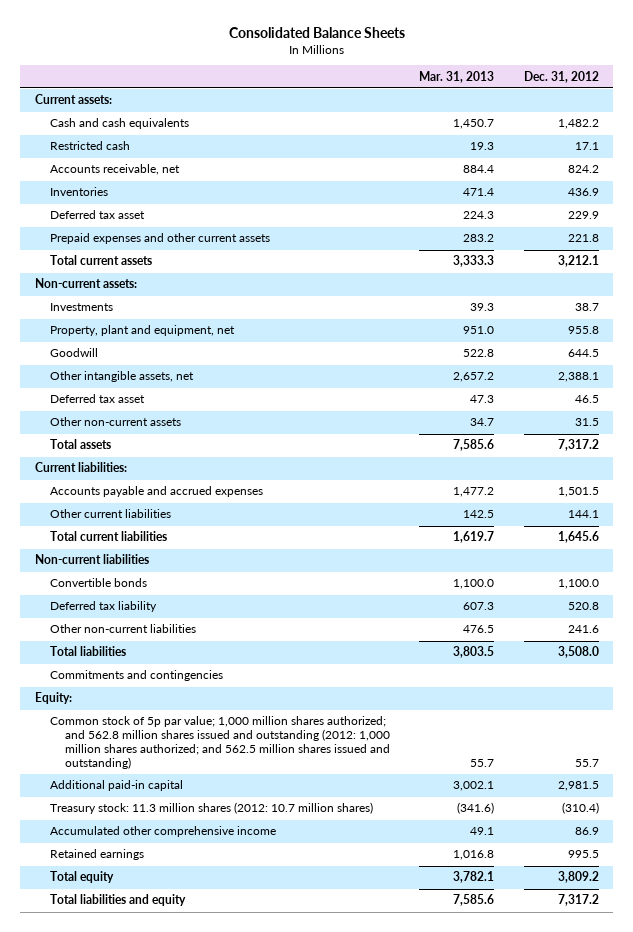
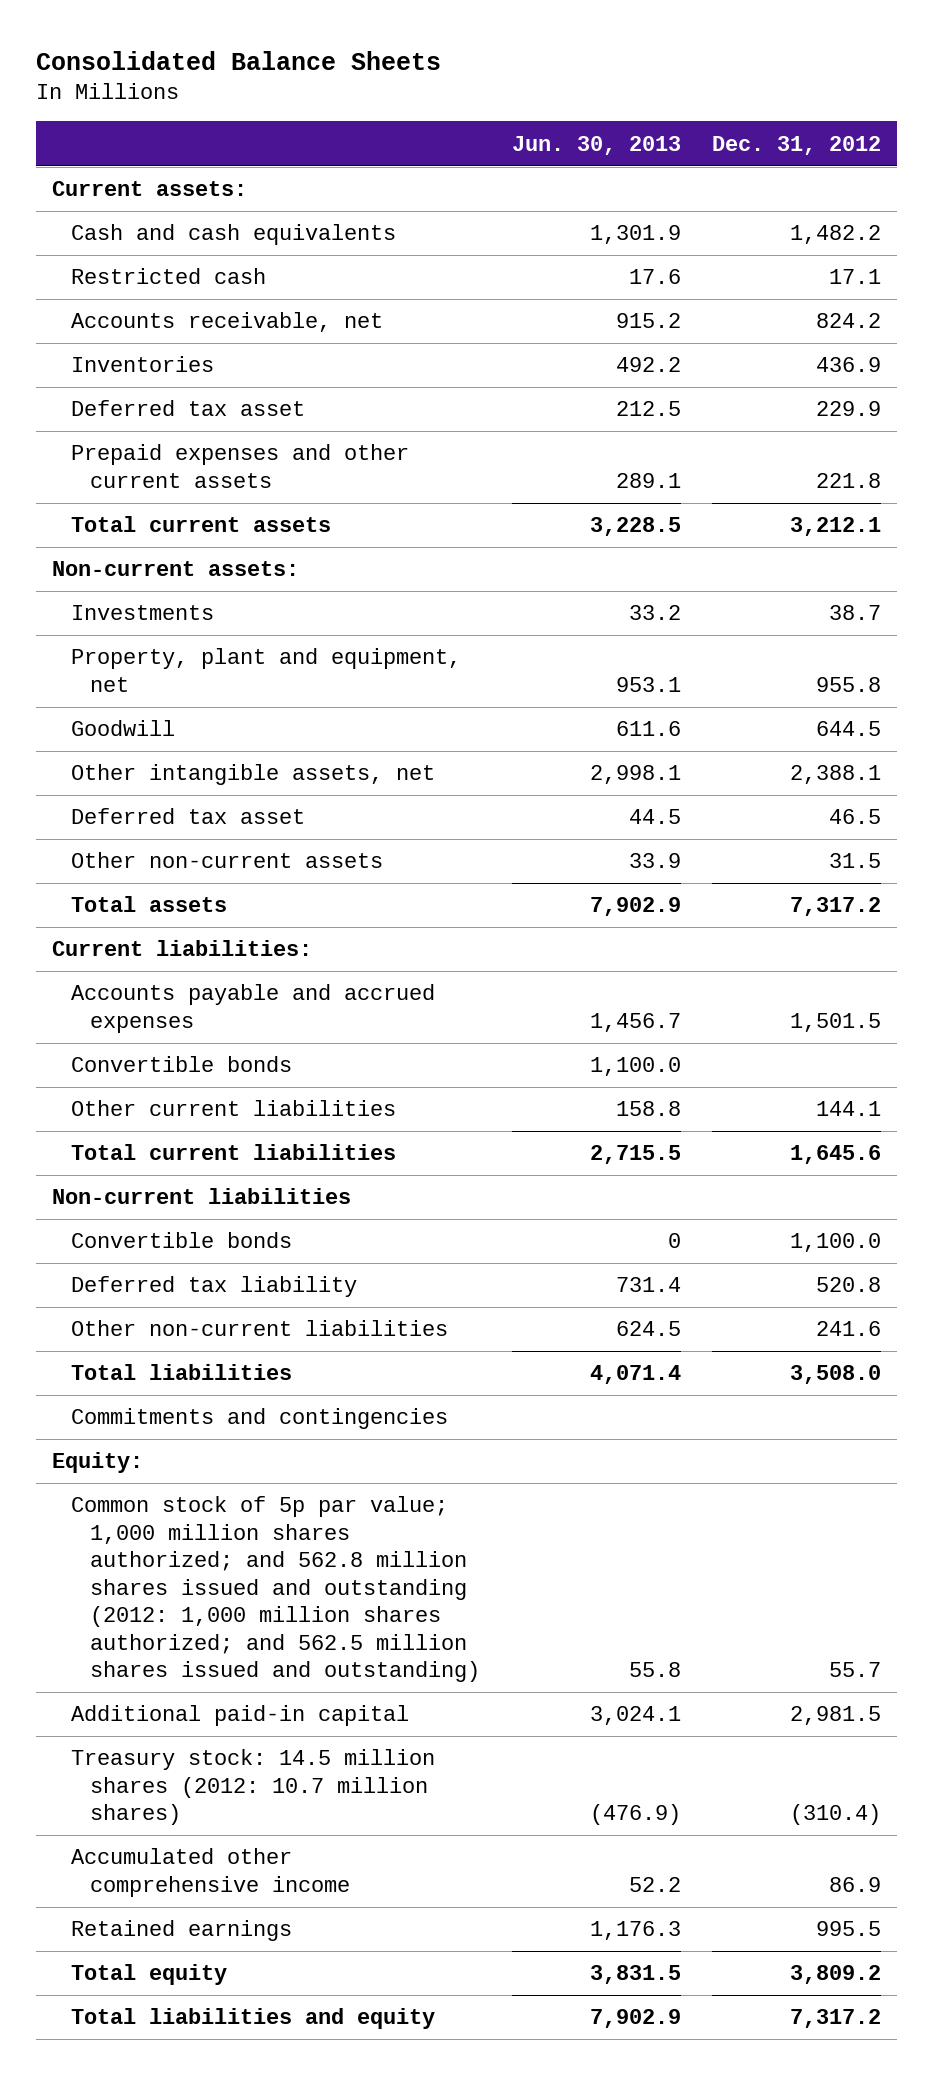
[419,70,495,83] Mar. 31, 2013 -> none
none -> [511,135,681,155] Jun. 30, 2013
none -> [70,1056,292,1073] Convertible bonds
[49,802,373,815] Treasury stock: 11.3 million shares (2012: 10.7 million shares) -> [70,1749,435,1826] Treasury stock: 14.5 million shares (2012: 10.7 million shares)

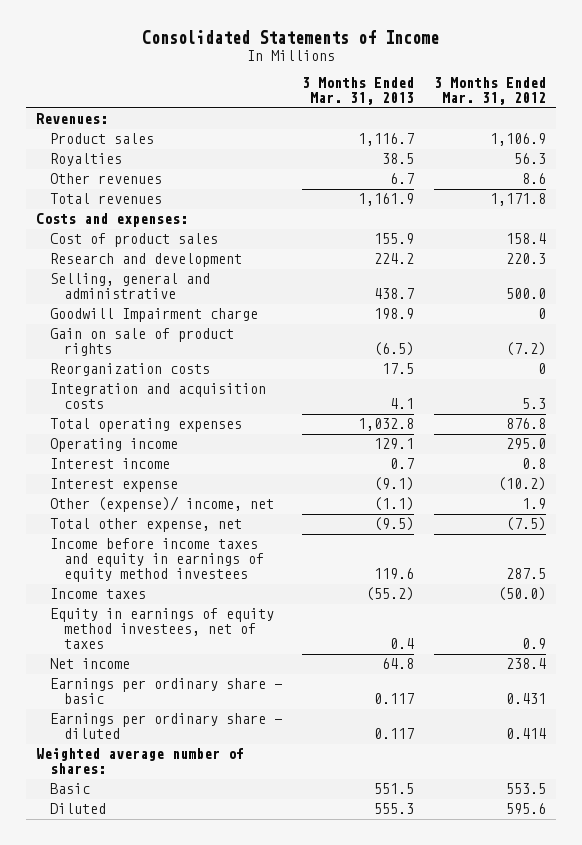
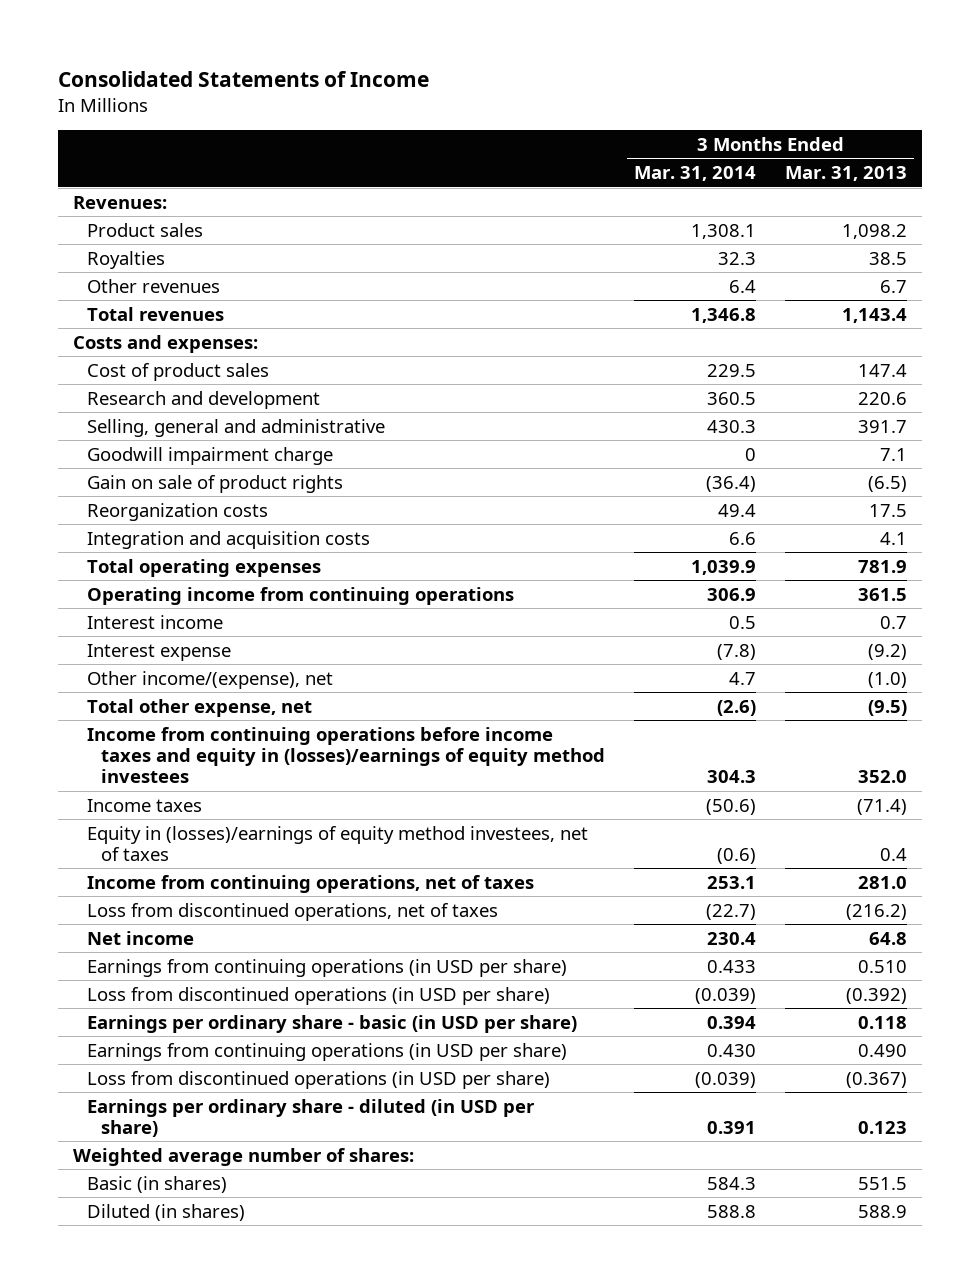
[434,77,547,106] 3 Months Ended Mar. 31, 2012 -> none
none -> [633,166,756,182] Mar. 31, 2014
[358,133,415,147] 1,116.7 -> [842,223,908,239] 1,098.2
[358,193,415,207] 1,161.9 -> [842,307,908,323] 1,143.4
[374,233,415,245] 155.9 -> [858,363,908,377] 147.4
[374,253,415,265] 224.2 -> [858,391,908,405] 220.6
[374,288,415,300] 438.7 -> [858,419,908,433] 391.7
[50,308,259,323] Goodwill Impairment charge -> [86,446,333,465] Goodwill impairment charge
[374,308,415,320] 198.9 -> [880,447,908,461] 7.1
[358,418,415,432] 1,032.8 -> [858,559,908,573] 781.9
[50,438,179,453] Operating income -> [86,586,514,605] Operating income from continuing operations
[374,438,415,450] 129.1 -> [858,587,908,601] 361.5
[374,477,415,492] (9.1) -> [868,643,908,660] (9.2)
[50,496,275,513] Other (expense)/ income, net -> [86,670,333,689] Other income/(expense), net
[374,497,415,512] (1.1) -> [868,671,908,688] (1.0)
[50,538,265,583] Income before income taxes and equity in earnings of equity method investees -> [86,726,605,784] Income from continuing operations before income taxes and equity in (losses)/earnings of equity method investees
[374,568,415,580] 119.6 -> [858,770,908,784] 352.0
[366,587,415,602] (55.2) -> [857,798,908,815] (71.4)
[50,608,275,650] Equity in earnings of equity method investees, net of taxes -> [86,825,588,861] Equity in (losses)/earnings of equity method investees, net of taxes
none -> [86,874,534,893] Income from continuing operations, net of taxes
none -> [86,902,498,921] Loss from discontinued operations, net of taxes
none -> [86,958,567,977] Earnings from continuing operations (in USD per share)
none -> [86,986,550,1005] Loss from discontinued operations (in USD per share)
[50,678,283,705] Earnings per ordinary share - basic -> [86,1014,577,1033] Earnings per ordinary share - basic (in USD per share)
[374,693,415,705] 0.117 -> [858,1015,908,1029] 0.118
none -> [86,1042,567,1061] Earnings from continuing operations (in USD per share)
none -> [86,1070,550,1089] Loss from discontinued operations (in USD per share)
[50,713,283,740] Earnings per ordinary share - diluted -> [86,1098,535,1137] Earnings per ordinary share - diluted (in USD per share)
[374,728,415,740] 0.117 -> [858,1120,908,1134] 0.123
[50,783,91,795] Basic -> [86,1175,227,1193] Basic (in shares)
[50,803,107,815] Diluted -> [86,1203,245,1221] Diluted (in shares)
[374,803,415,815] 555.3 -> [858,1204,908,1218] 588.9

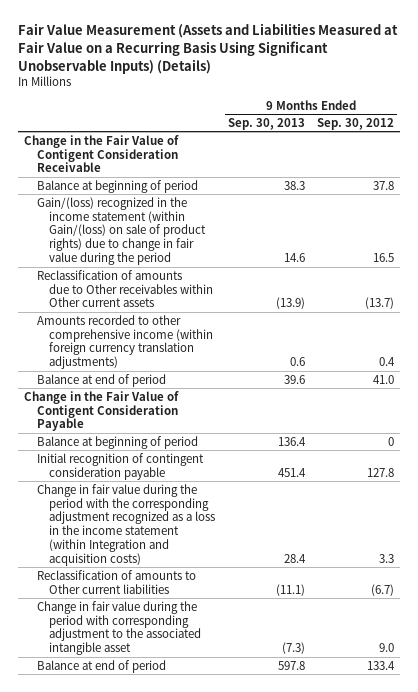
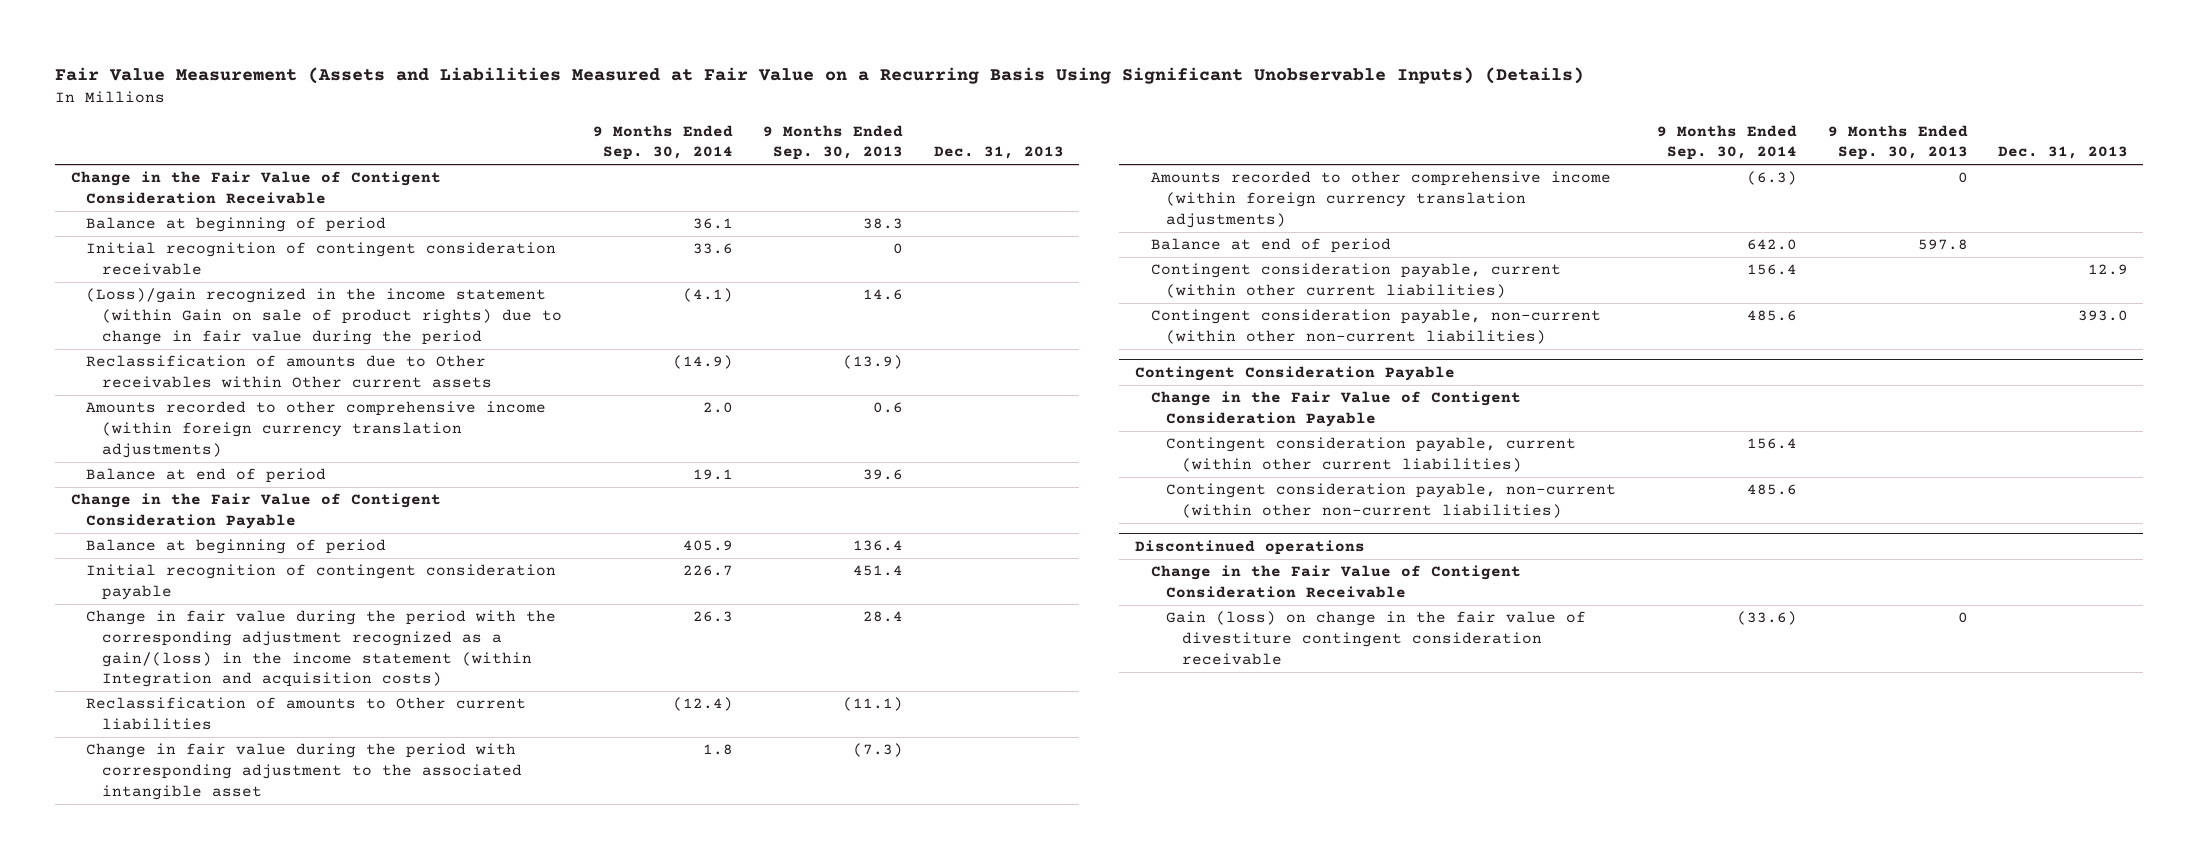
[317,117,395,130] Sep. 30, 2012 -> none
none -> [592,124,733,161] 9 Months Ended Sep. 30, 2014
none -> [933,146,1064,160] Dec. 31, 2013
none -> [86,242,557,276] Initial recognition of contingent consideration receivable
[36,196,207,266] Gain/(loss) recognized in the income statement (within Gain/(loss) on sale of product rights) due to change in fair value during the period -> [86,288,563,345] (Loss)/gain recognized in the income statement (within Gain on sale of product rights) due to change in fair value during the period
[36,483,216,567] Change in fair value during the period with the corresponding adjustment recognized as a loss in the income statement (within Integration and acquisition costs) -> [86,610,557,688] Change in fair value during the period with the corresponding adjustment recognized as a gain/(loss) in the income statement (within Integration and acquisition costs)
none -> [1150,171,1611,228] Amounts recorded to other comprehensive income (within foreign currency translation adjustments)
none -> [1150,263,1561,299] Contingent consideration payable, current (within other current liabilities)
none -> [1150,309,1601,345] Contingent consideration payable, non-current (within other non-current liabilities)
none -> [1134,365,1455,381] Contingent Consideration Payable
none -> [1150,391,1521,428] Change in the Fair Value of Contigent Consideration Payable
none -> [1166,437,1577,473] Contingent consideration payable, current (within other current liabilities)
none -> [1166,483,1617,519] Contingent consideration payable, non-current (within other non-current liabilities)
none -> [1134,539,1365,555] Discontinued operations
none -> [1150,565,1521,599] Change in the Fair Value of Contigent Consideration Receivable
none -> [1166,611,1587,665] Gain (loss) on change in the fair value of divestiture contingent consideration receivable

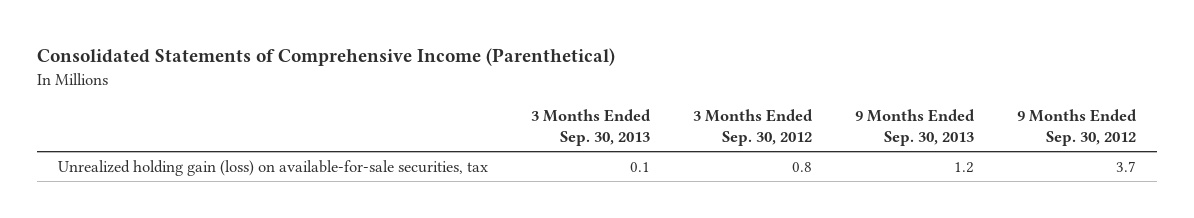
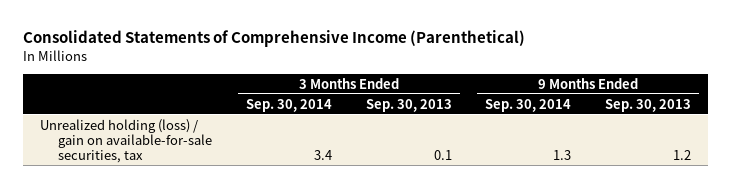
[693,108,814,146] 3 Months Ended Sep. 30, 2012 -> none
[1016,108,1137,146] 9 Months Ended Sep. 30, 2012 -> none
none -> [245,98,332,112] Sep. 30, 2014
none -> [485,98,572,112] Sep. 30, 2014
[58,159,489,176] Unrealized holding gain (loss) on available-for-sale securities, tax -> [39,118,213,163] Unrealized holding (loss) / gain on available-for-sale securities, tax

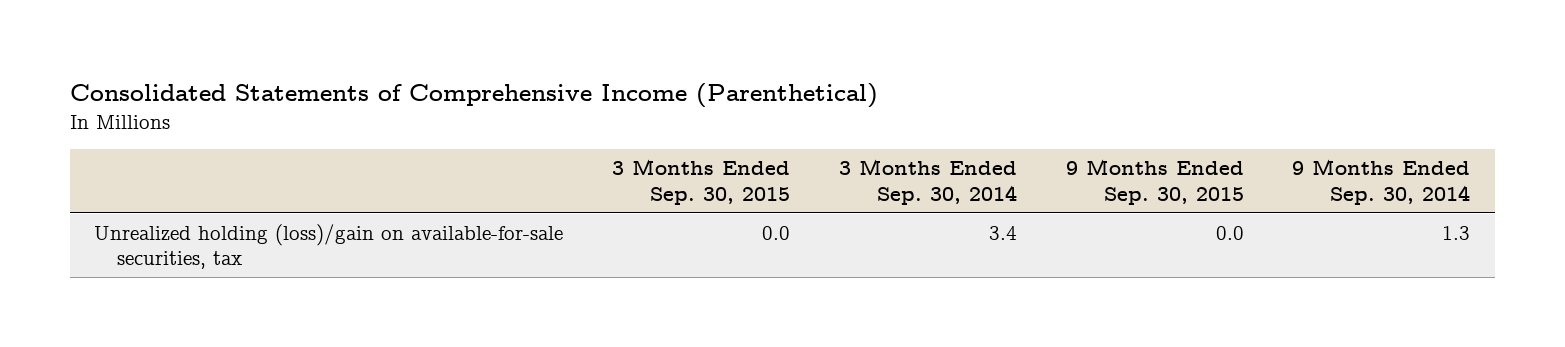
[365,98,452,112] Sep. 30, 2013 -> none
[604,98,691,112] Sep. 30, 2013 -> none
none -> [611,159,790,205] 3 Months Ended Sep. 30, 2015
none -> [1065,159,1244,205] 9 Months Ended Sep. 30, 2015
[39,118,213,163] Unrealized holding (loss) / gain on available-for-sale securities, tax -> [94,223,564,270] Unrealized holding (loss)/gain on available-for-sale securities, tax

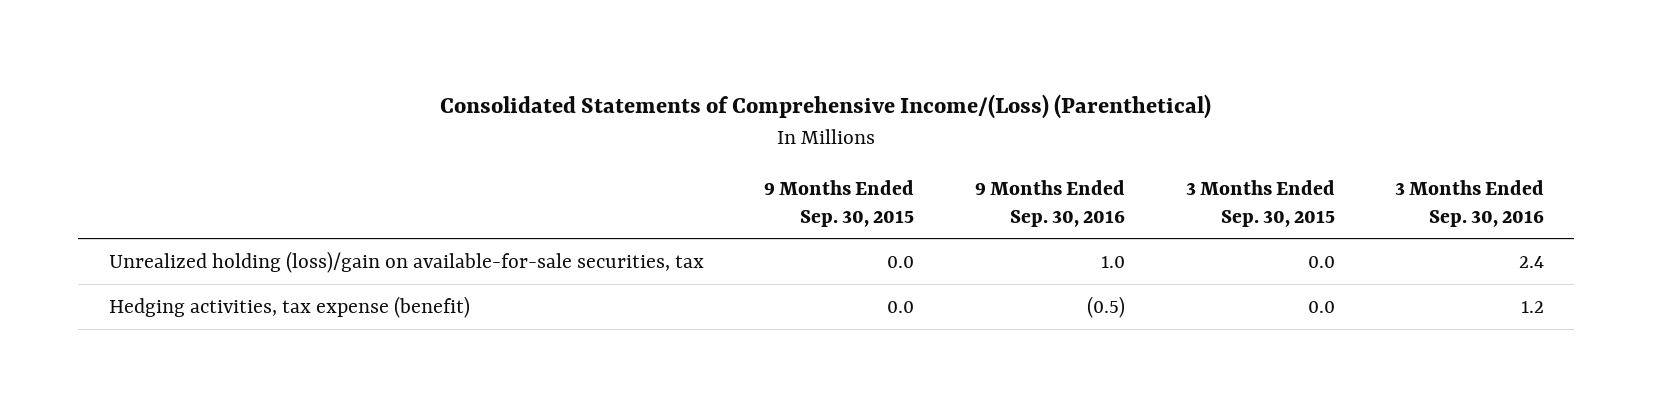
[69,83,878,109] Consolidated Statements of Comprehensive Income (Parenthetical) -> [440,94,1212,120] Consolidated Statements of Comprehensive Income/(Loss) (Parenthetical)
[838,159,1017,205] 3 Months Ended Sep. 30, 2014 -> none
[1292,159,1471,205] 9 Months Ended Sep. 30, 2014 -> none
none -> [974,179,1125,227] 9 Months Ended Sep. 30, 2016
none -> [1395,179,1545,227] 3 Months Ended Sep. 30, 2016
none -> [108,295,470,318] Hedging activities, tax expense (benefit)

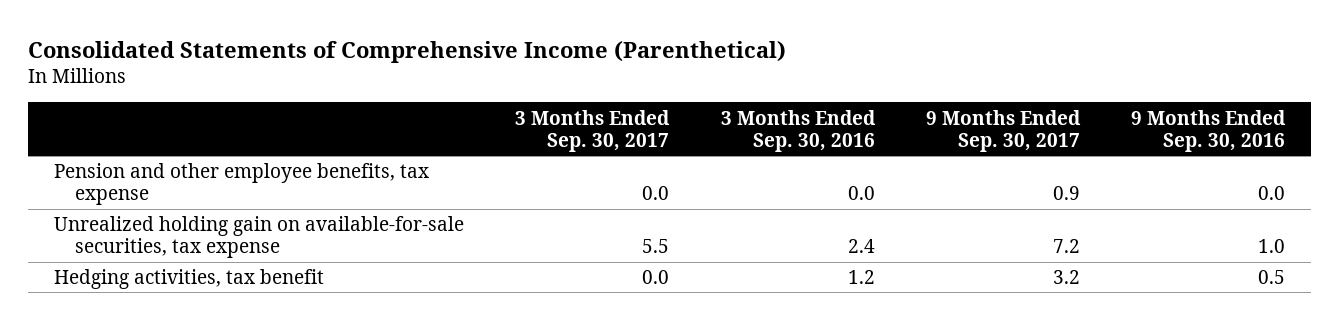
[440,94,1212,120] Consolidated Statements of Comprehensive Income/(Loss) (Parenthetical) -> [27,40,786,63] Consolidated Statements of Comprehensive Income (Parenthetical)
[764,179,915,227] 9 Months Ended Sep. 30, 2015 -> none
[1185,179,1335,227] 3 Months Ended Sep. 30, 2015 -> none
none -> [515,109,671,152] 3 Months Ended Sep. 30, 2017
none -> [925,109,1081,152] 9 Months Ended Sep. 30, 2017
none -> [53,163,429,206] Pension and other employee benefits, tax expense
[108,250,704,273] Unrealized holding (loss)/gain on available-for-sale securities, tax -> [53,216,464,259] Unrealized holding gain on available-for-sale securities, tax expense
[108,295,470,318] Hedging activities, tax expense (benefit) -> [53,269,324,290] Hedging activities, tax benefit
[1086,295,1125,318] (0.5) -> [1258,270,1286,285] 0.5

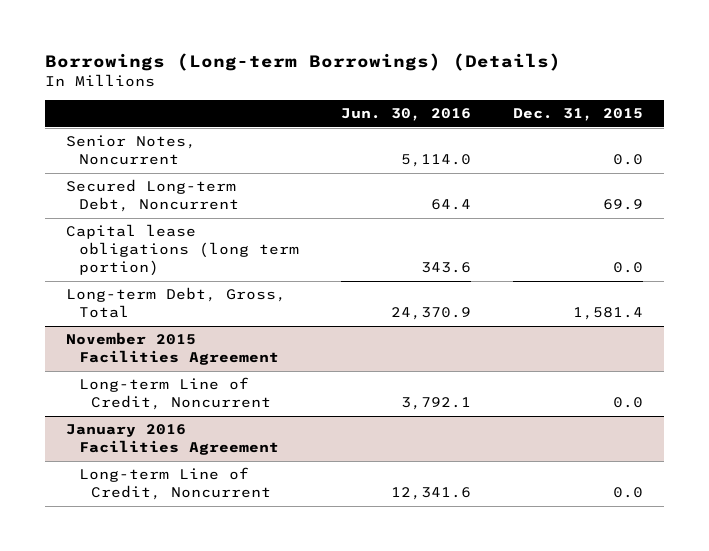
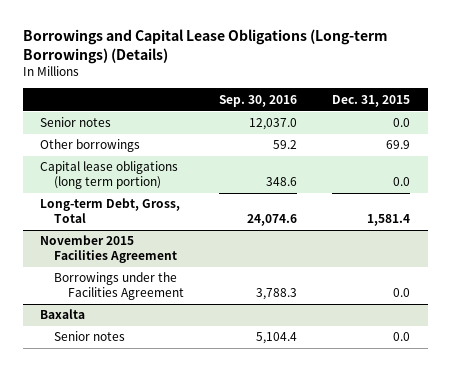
[44,52,561,71] Borrowings (Long-term Borrowings) (Details) -> [22,29,388,65] Borrowings and Capital Lease Obligations (Long-term Borrowings) (Details)
[340,108,471,122] Jun. 30, 2016 -> none
none -> [218,94,297,107] Sep. 30, 2016
[65,135,196,166] Senior Notes, Noncurrent -> [40,117,112,128] Senior notes
[65,179,239,213] Secured Long-term Debt, Noncurrent -> [40,139,141,153] Other borrowings
[65,424,279,456] January 2016 Facilities Agreement -> none
[78,467,272,501] Long-term Line of Credit, Noncurrent -> none
[78,377,272,411] Long-term Line of Credit, Noncurrent -> [53,272,184,301] Borrowings under the Facilities Agreement
none -> [40,309,86,320] Baxalta
none -> [53,331,125,342] Senior notes

